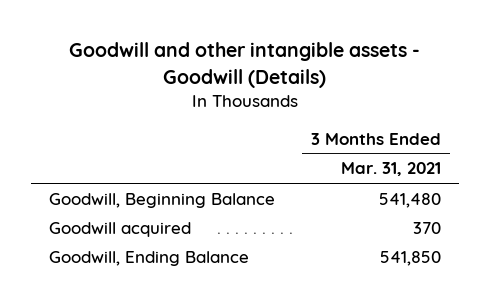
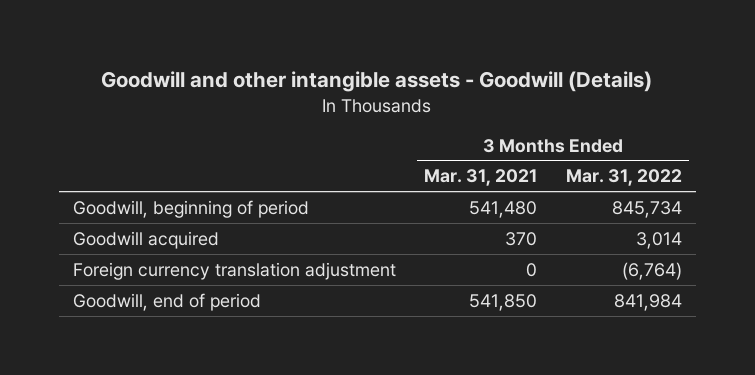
none -> [565,169,682,187] Mar. 31, 2022
[48,192,275,208] Goodwill, Beginning Balance -> [73,199,310,218] Goodwill, beginning of period
none -> [73,261,397,280] Foreign currency translation adjustment
[48,250,249,266] Goodwill, Ending Balance -> [73,292,262,311] Goodwill, end of period

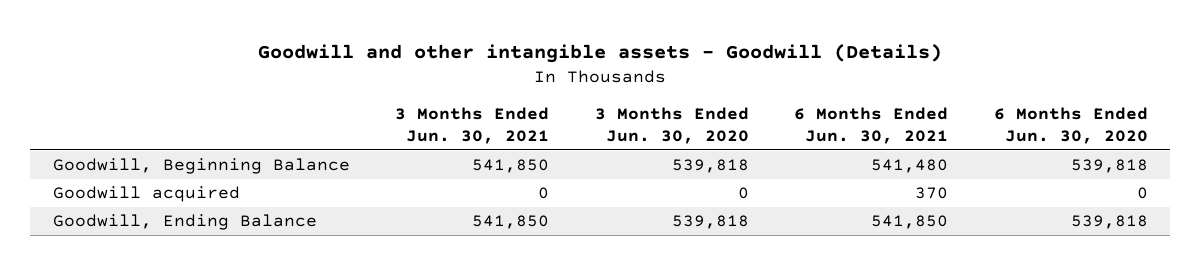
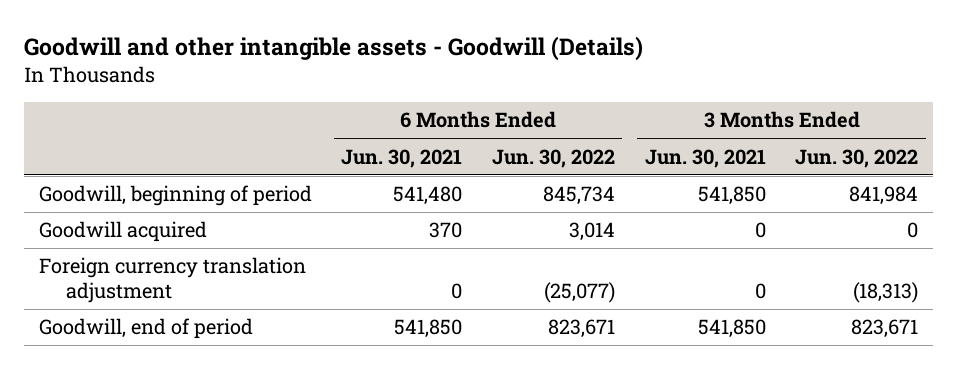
[594,106,749,144] 3 Months Ended Jun. 30, 2020 -> none
[993,106,1148,144] 6 Months Ended Jun. 30, 2020 -> none
none -> [492,148,616,168] Jun. 30, 2022
none -> [795,148,919,168] Jun. 30, 2022
[52,158,350,175] Goodwill, Beginning Balance -> [38,185,312,207] Goodwill, beginning of period
none -> [38,257,306,304] Foreign currency translation adjustment
[52,214,317,231] Goodwill, Ending Balance -> [38,318,253,340] Goodwill, end of period

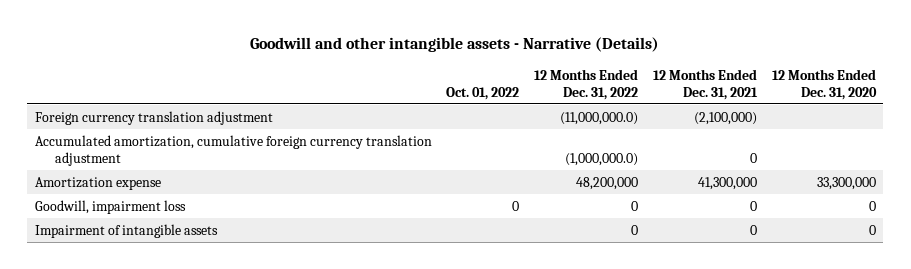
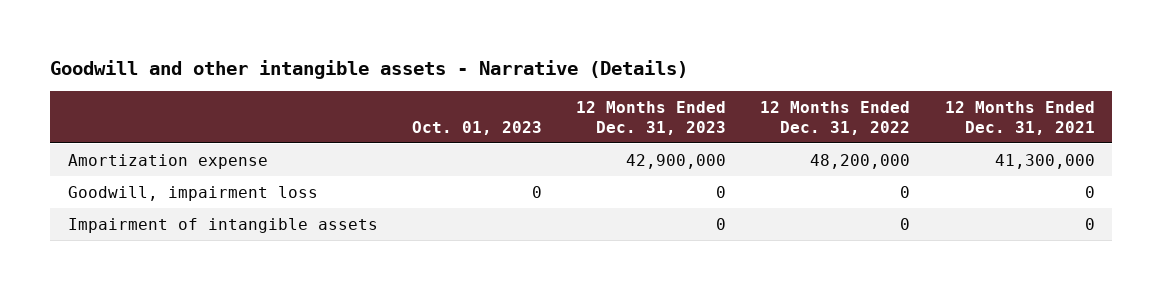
[446,86,520,100] Oct. 01, 2022 -> none
[772,68,878,100] 12 Months Ended Dec. 31, 2020 -> none
none -> [411,120,542,135] Oct. 01, 2023
none -> [576,101,727,135] 12 Months Ended Dec. 31, 2023
[34,110,273,125] Foreign currency translation adjustment -> none
[34,134,432,166] Accumulated amortization, cumulative foreign currency translation adjustment -> none

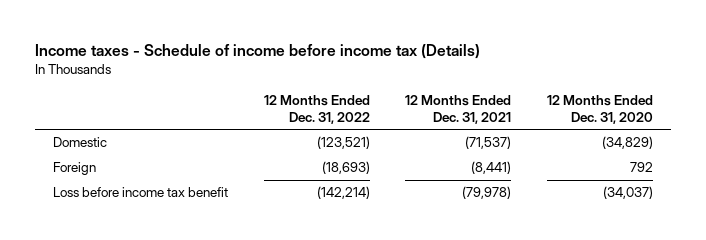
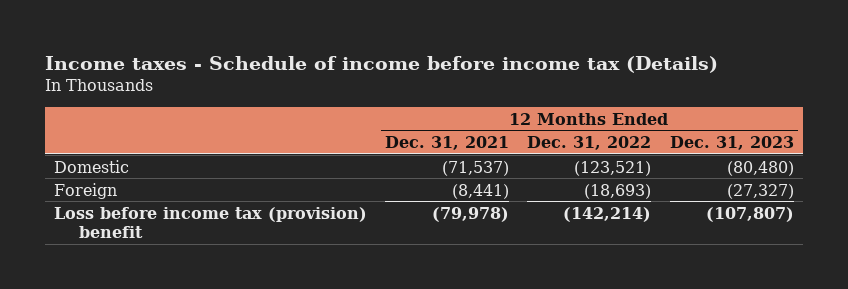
[546,94,653,125] 12 Months Ended Dec. 31, 2020 -> none
none -> [669,136,794,151] Dec. 31, 2023
[53,187,229,198] Loss before income tax benefit -> [54,206,368,238] Loss before income tax (provision) benefit

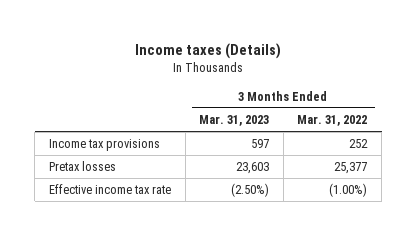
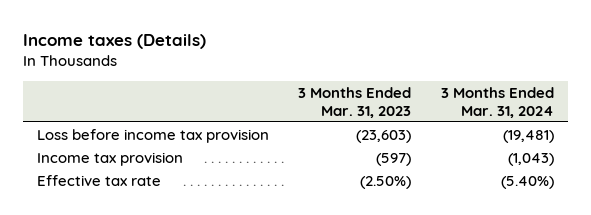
[297,115,368,127] Mar. 31, 2022 -> none
none -> [440,86,554,118] 3 Months Ended Mar. 31, 2024
[48,161,116,172] Pretax losses -> none
none -> [37,128,270,143] Loss before income tax provision
[48,139,160,152] Income tax provisions -> [37,151,184,166] Income tax provision
[251,139,270,149] 597 -> [376,152,412,166] (597)
[48,184,171,195] Effective income tax rate -> [37,174,162,186] Effective tax rate

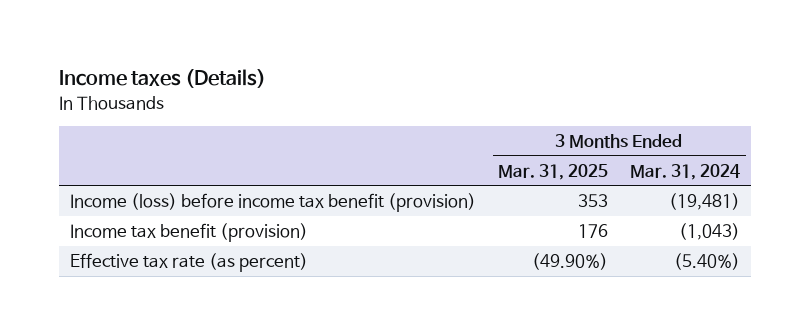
[298,86,412,118] 3 Months Ended Mar. 31, 2023 -> none
none -> [498,163,609,180] Mar. 31, 2025
[37,128,270,143] Loss before income tax provision -> [69,193,476,213] Income (loss) before income tax benefit (provision)
[37,151,184,166] Income tax provision -> [69,223,308,243] Income tax benefit (provision)
[37,174,162,186] Effective tax rate -> [69,253,308,273] Effective tax rate (as percent)

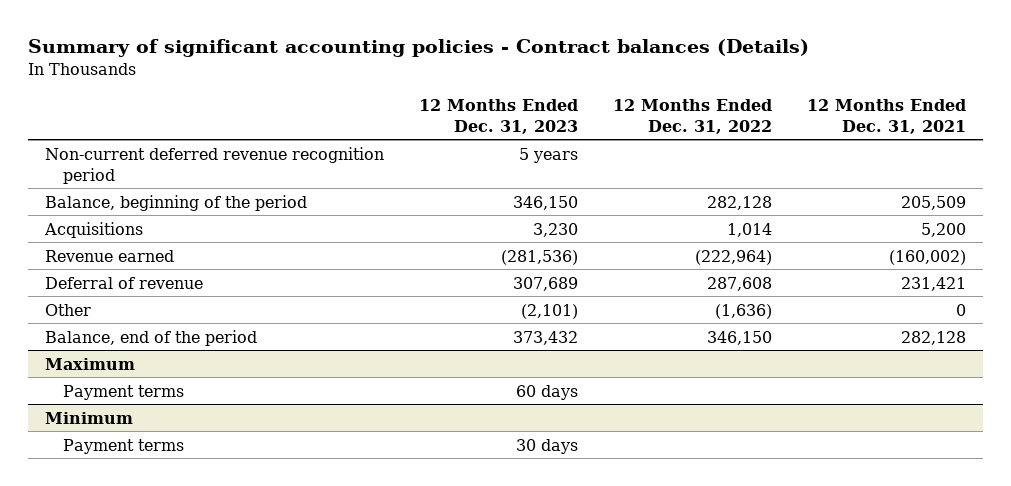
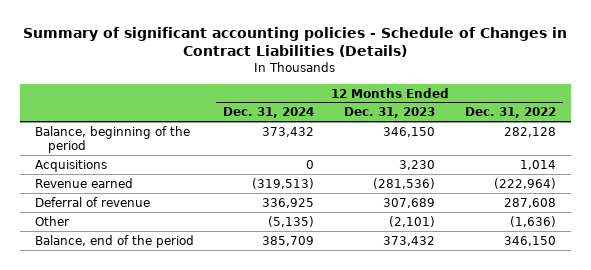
[27,39,809,58] Summary of significant accounting policies - Contract balances (Details) -> [23,27,568,58] Summary of significant accounting policies - Schedule of Changes in Contract Liabilities (Details)
[806,98,966,134] 12 Months Ended Dec. 31, 2021 -> none
none -> [223,107,315,119] Dec. 31, 2024
[45,146,385,184] Non-current deferred revenue recognition period -> none
[45,357,136,370] Maximum -> none
[63,384,185,400] Payment terms -> none
[45,411,134,424] Minimum -> none
[63,438,185,454] Payment terms -> none

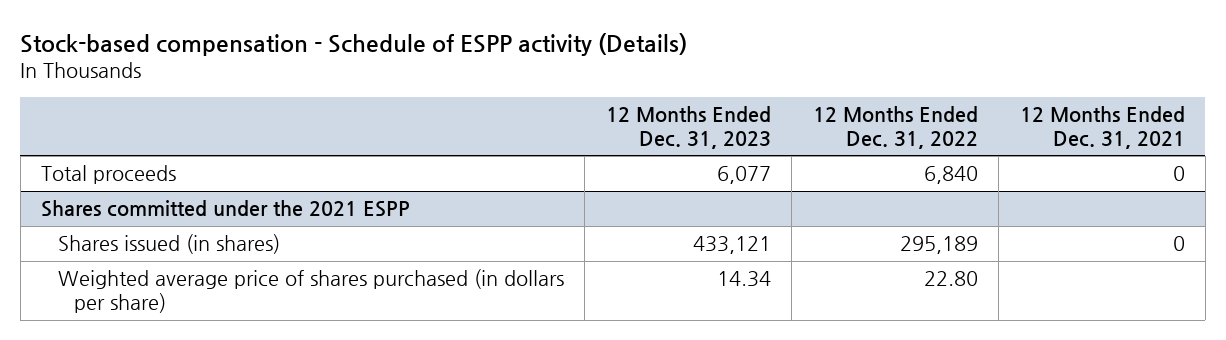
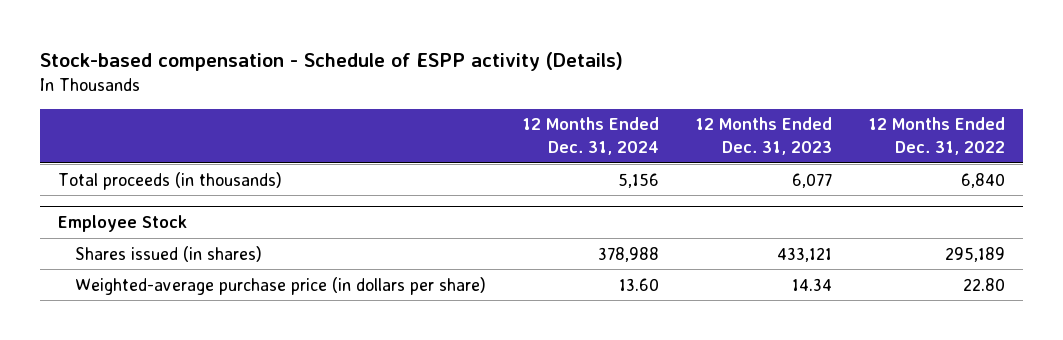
[1019,105,1185,149] 12 Months Ended Dec. 31, 2021 -> none
none -> [521,117,659,155] 12 Months Ended Dec. 31, 2024
[41,165,177,185] Total proceeds -> [57,171,282,190] Total proceeds (in thousands)
[41,200,411,218] Shares committed under the 2021 ESPP -> [57,214,187,232] Employee Stock
[57,269,564,314] Weighted average price of shares purchased (in dollars per share) -> [74,276,486,295] Weighted-average purchase price (in dollars per share)

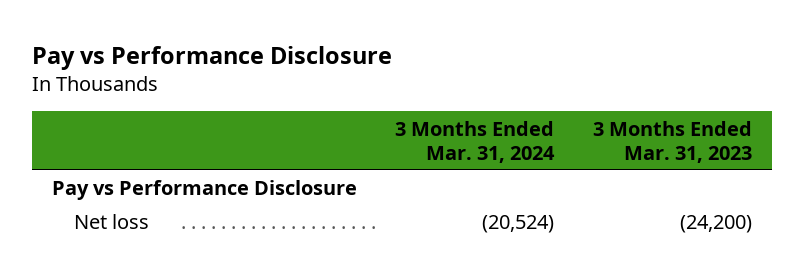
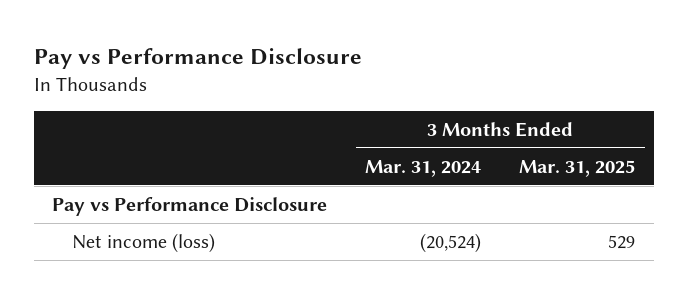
[593,120,753,163] 3 Months Ended Mar. 31, 2023 -> none
none -> [519,159,636,177] Mar. 31, 2025
[74,214,150,230] Net loss -> [71,232,215,253] Net income (loss)

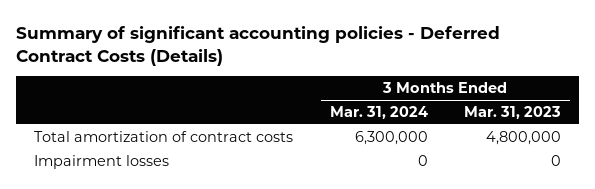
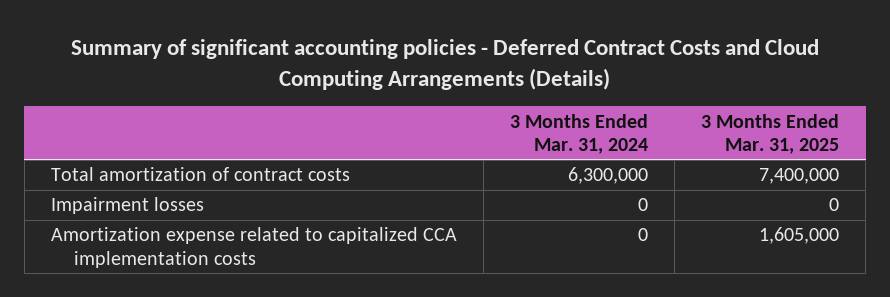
[16,25,501,66] Summary of significant accounting policies - Deferred Contract Costs (Details) -> [70,39,819,91] Summary of significant accounting policies - Deferred Contract Costs and Cloud Computing Arrangements (Details)
[463,106,561,120] Mar. 31, 2023 -> none
none -> [701,113,840,154] 3 Months Ended Mar. 31, 2025
none -> [50,227,457,268] Amortization expense related to capitalized CCA implementation costs

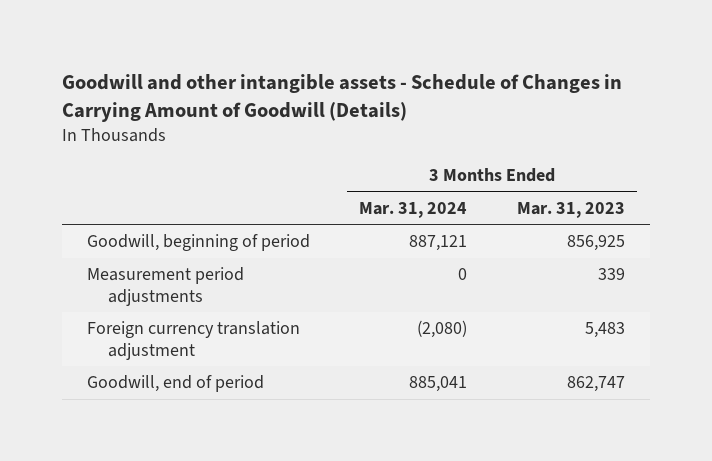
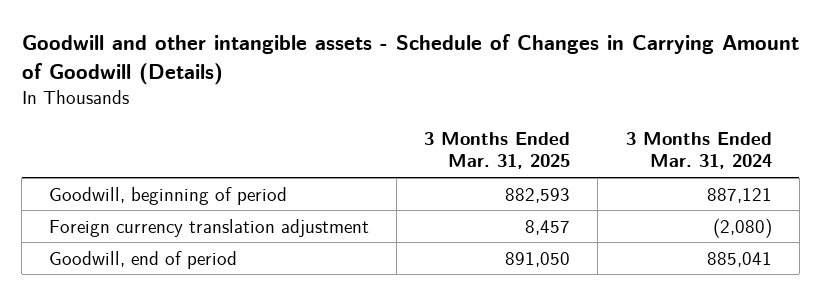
[516,201,625,218] Mar. 31, 2023 -> none
none -> [424,132,571,170] 3 Months Ended Mar. 31, 2025
[86,267,244,306] Measurement period adjustments -> none

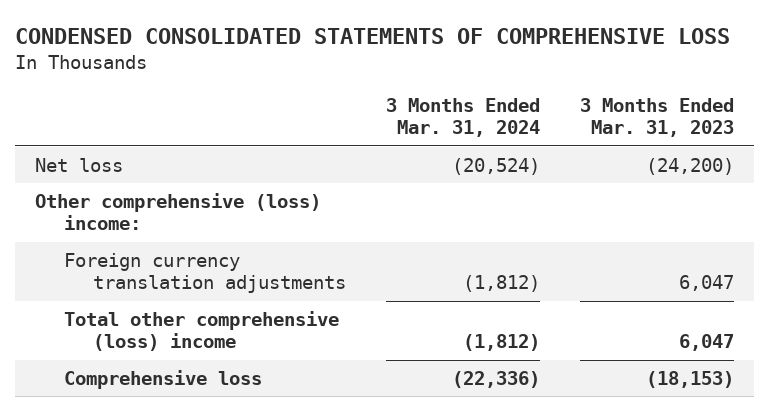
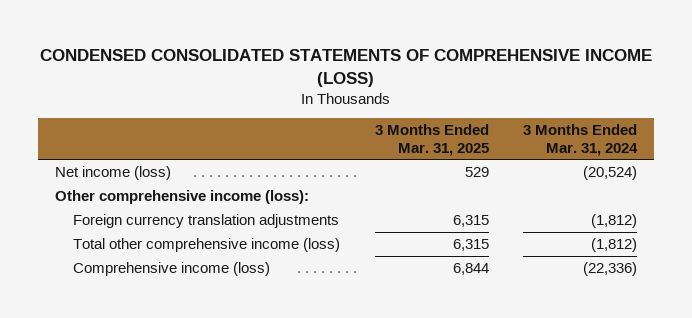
[14,27,730,44] CONDENSED CONSOLIDATED STATEMENTS OF COMPREHENSIVE LOSS -> [40,48,653,87] CONDENSED CONSOLIDATED STATEMENTS OF COMPREHENSIVE INCOME (LOSS)
[579,98,734,138] 3 Months Ended Mar. 31, 2023 -> none
none -> [374,124,489,156] 3 Months Ended Mar. 31, 2025
[34,157,123,172] Net loss -> [55,165,172,180] Net income (loss)
[34,192,321,231] Other comprehensive (loss) income: -> [55,189,310,204] Other comprehensive income (loss):
[64,310,340,352] Total other comprehensive (loss) income -> [73,237,341,252] Total other comprehensive income (loss)
[64,369,263,389] Comprehensive loss -> [73,261,271,276] Comprehensive income (loss)

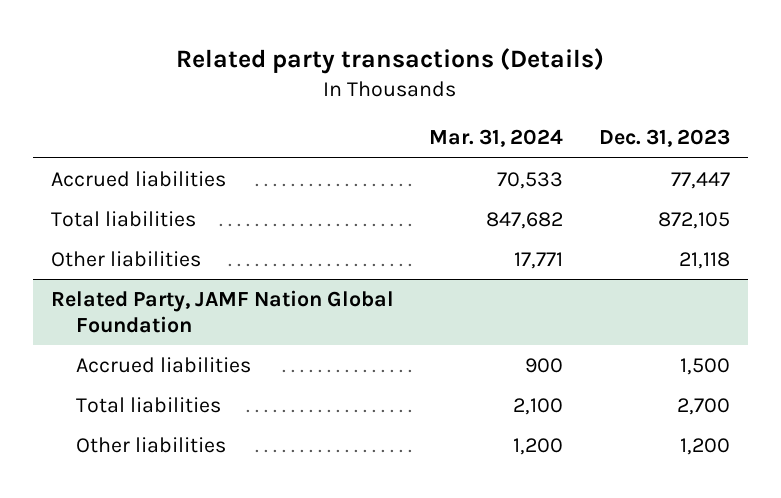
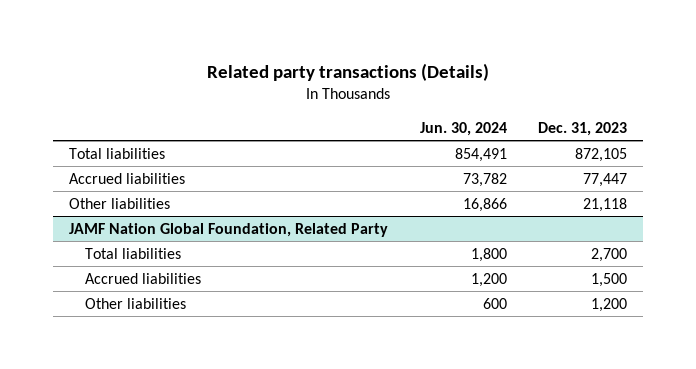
[429,129,564,148] Mar. 31, 2024 -> none
none -> [419,122,507,137] Jun. 30, 2024
[50,170,226,187] Accrued liabilities -> [68,172,185,184] Accrued liabilities
[75,356,251,373] Accrued liabilities -> none
[50,289,394,333] Related Party, JAMF Nation Global Foundation -> [68,222,388,237] JAMF Nation Global Foundation, Related Party
none -> [84,272,201,284] Accrued liabilities

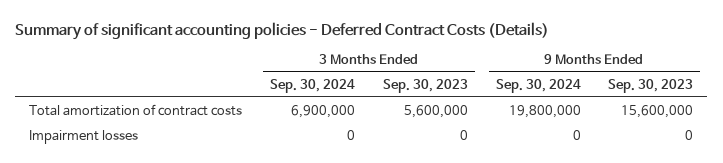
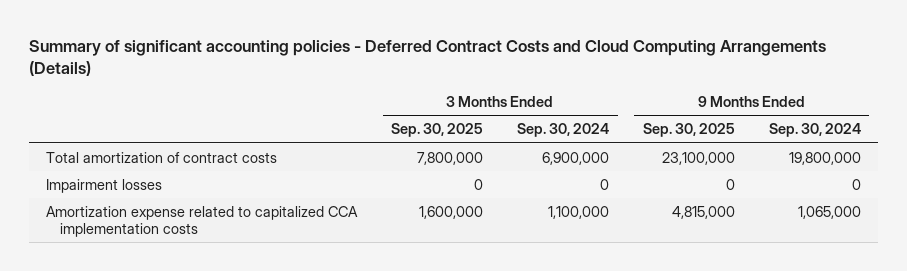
[15,21,550,40] Summary of significant accounting policies - Deferred Contract Costs (Details) -> [29,39,827,76] Summary of significant accounting policies - Deferred Contract Costs and Cloud Computing Arrangements (Details)
[382,78,468,93] Sep. 30, 2023 -> none
[608,78,694,93] Sep. 30, 2023 -> none
none -> [391,123,484,138] Sep. 30, 2025
none -> [642,123,735,138] Sep. 30, 2025
none -> [46,205,359,237] Amortization expense related to capitalized CCA implementation costs

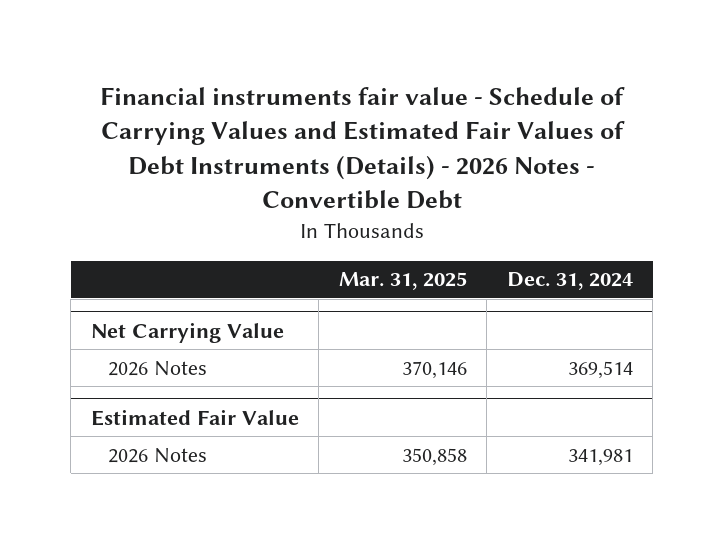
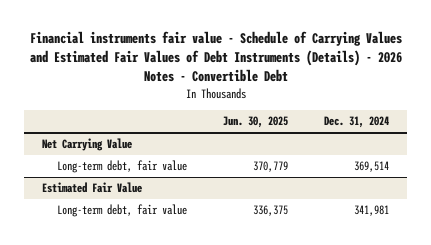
[338,272,467,291] Mar. 31, 2025 -> none
none -> [223,116,289,129] Jun. 30, 2025
[108,360,208,376] 2026 Notes -> [57,160,188,174] Long-term debt, fair value
[108,447,208,463] 2026 Notes -> [57,204,188,218] Long-term debt, fair value

